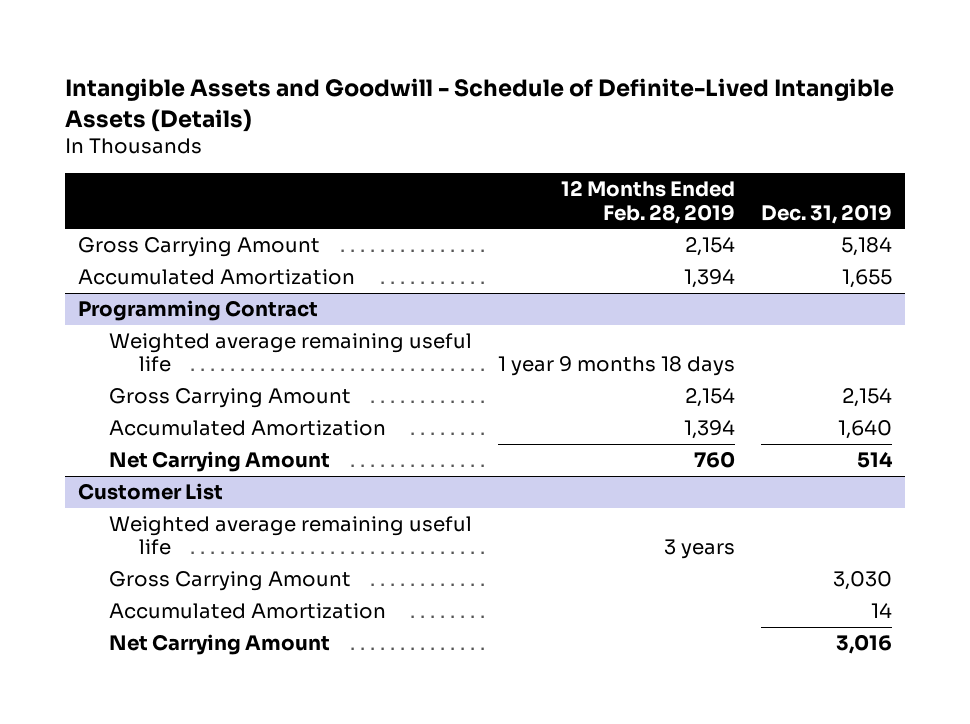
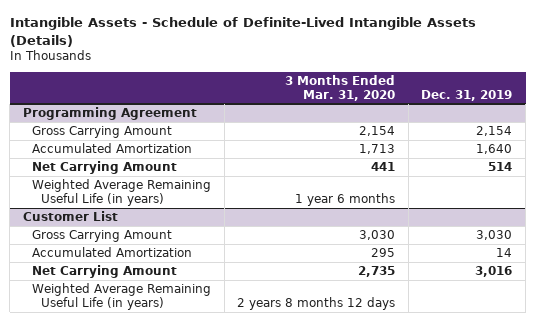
[65,77,895,132] Intangible Assets and Goodwill - Schedule of Definite-Lived Intangible Assets (Details) -> [9,17,476,47] Intangible Assets - Schedule of Definite-Lived Intangible Assets (Details)
[560,180,735,224] 12 Months Ended Feb. 28, 2019 -> none
none -> [285,74,396,101] 3 Months Ended Mar. 31, 2020
[78,237,321,258] Gross Carrying Amount -> none
[78,269,356,286] Accumulated Amortization -> none
[78,300,319,322] Programming Contract -> none
[108,333,472,373] Weighted average remaining useful life -> none
none -> [22,106,197,120] Programming Agreement
none -> [31,178,211,207] Weighted Average Remaining Useful Life (in years)
[108,516,472,556] Weighted average remaining useful life -> none
none -> [31,282,211,311] Weighted Average Remaining Useful Life (in years)

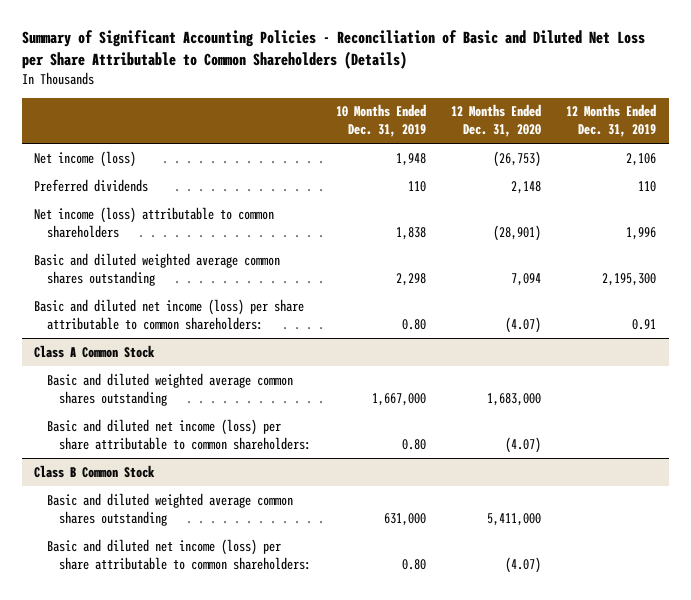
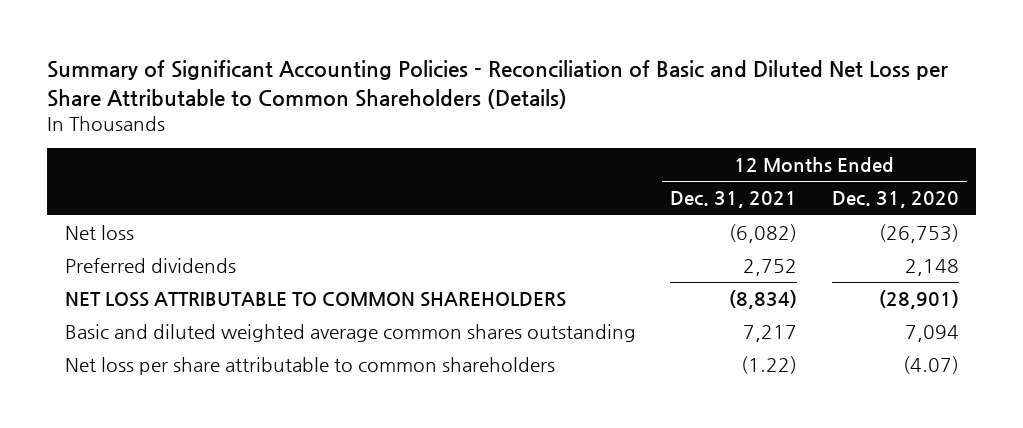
[336,104,427,138] 10 Months Ended Dec. 31, 2019 -> none
[566,104,657,138] 12 Months Ended Dec. 31, 2019 -> none
none -> [670,191,798,209] Dec. 31, 2021
[34,150,137,167] Net income (loss) -> [64,225,134,241] Net loss
[34,206,275,238] Net income (loss) attributable to common shareholders -> [64,292,566,308] NET LOSS ATTRIBUTABLE TO COMMON SHAREHOLDERS
[34,344,156,358] Class A Common Stock -> none
[46,372,293,406] Basic and diluted weighted average common shares outstanding -> none
[46,418,312,450] Basic and diluted net income (loss) per share attributable to common shareholders: -> none
[34,464,156,478] Class B Common Stock -> none
[46,492,293,526] Basic and diluted weighted average common shares outstanding -> none
[46,538,312,570] Basic and diluted net income (loss) per share attributable to common shareholders: -> none
[34,298,305,330] Basic and diluted net income (loss) per share attributable to common shareholders: -> [64,357,555,376] Net loss per share attributable to common shareholders

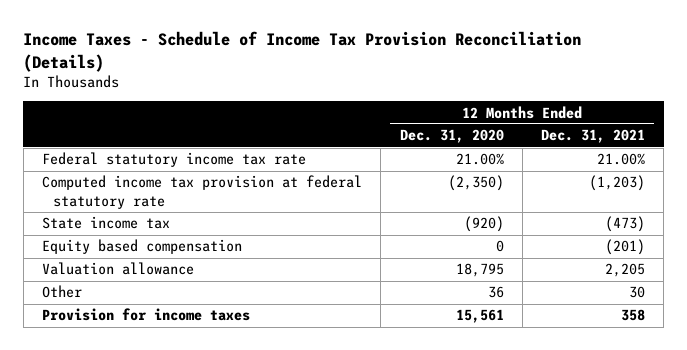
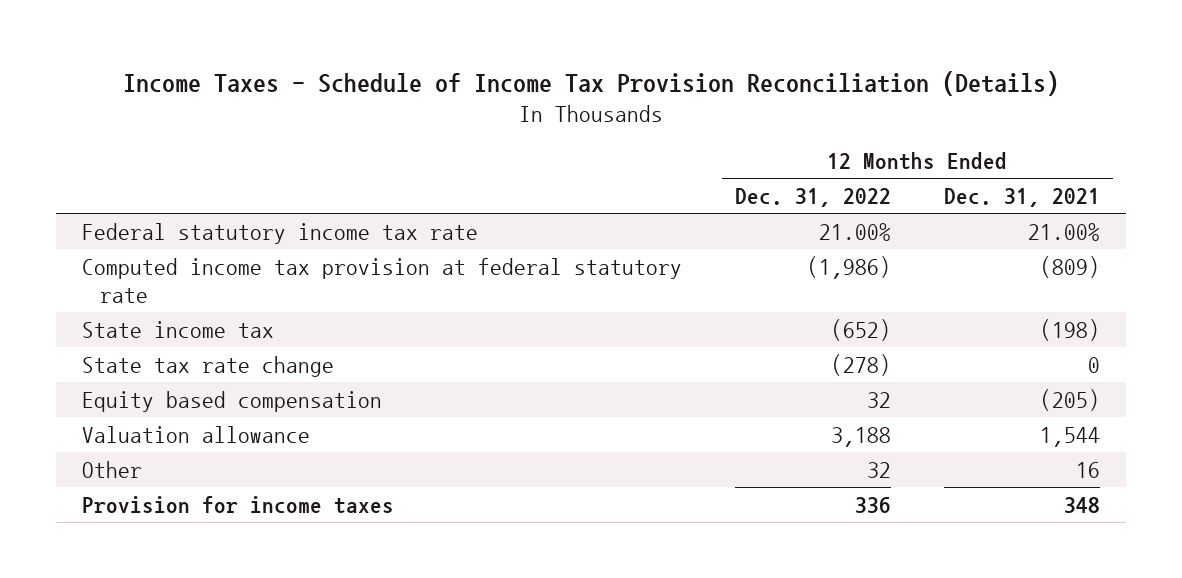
[399,129,504,144] Dec. 31, 2020 -> none
none -> [734,187,891,207] Dec. 31, 2022
[589,175,646,192] (1,203) -> [1039,255,1100,278] (809)
[605,216,646,233] (473) -> [1039,318,1100,341] (198)
none -> [82,355,335,377] State tax rate change
[605,239,646,256] (201) -> [1039,388,1100,411] (205)
[605,263,646,278] 2,205 -> [1039,426,1100,447] 1,544
[629,286,646,299] 30 -> [1075,461,1100,478] 16
[621,309,646,322] 358 -> [1063,496,1100,513] 348

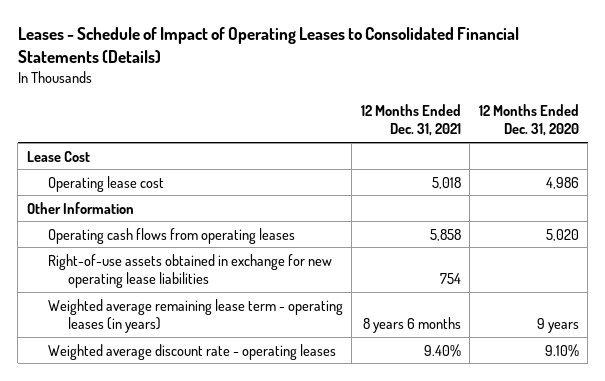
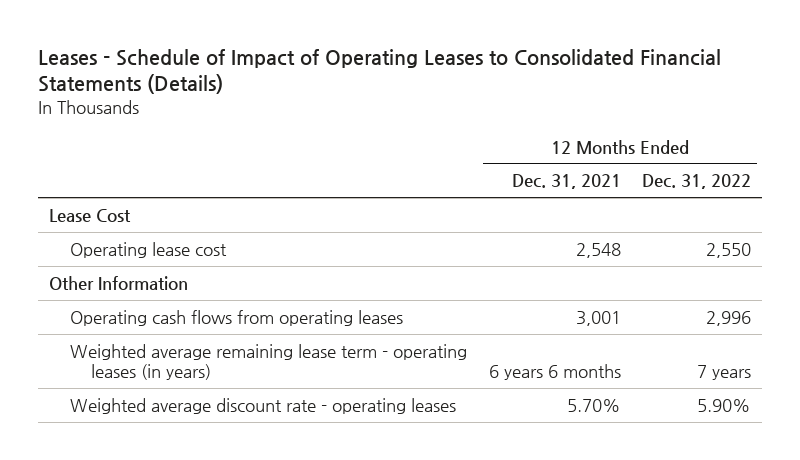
[478,103,579,137] 12 Months Ended Dec. 31, 2020 -> none
none -> [642,174,752,190] Dec. 31, 2022
[431,176,461,189] 5,018 -> [575,242,621,258] 2,548
[47,253,332,288] Right-of-use assets obtained in exchange for new operating lease liabilities -> none
[429,228,461,241] 5,858 -> [575,310,621,326] 3,001
[362,316,461,333] 8 years 6 months -> [488,363,621,380] 6 years 6 months
[423,343,461,357] 9.40% -> [566,398,621,412] 5.70%

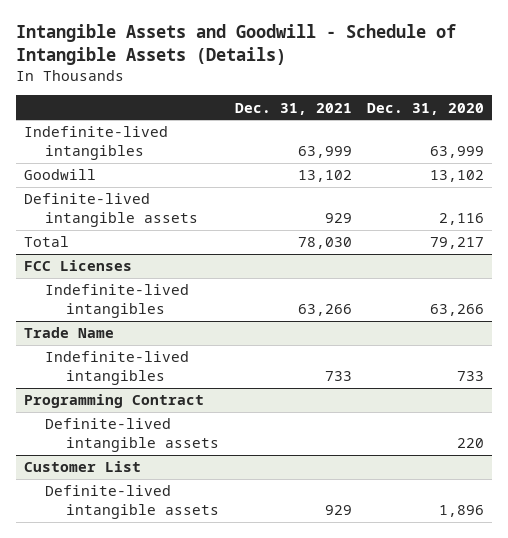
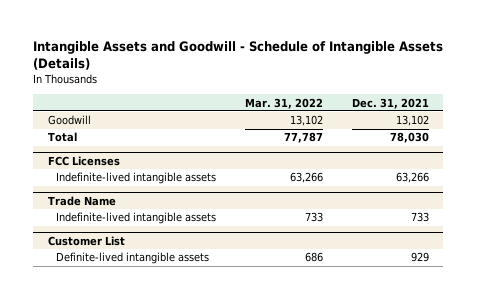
[367,102,485,115] Dec. 31, 2020 -> none
none -> [245,97,324,109] Mar. 31, 2022
[23,126,168,160] Indefinite-lived intangibles -> none
[23,193,198,227] Definite-lived intangible assets -> none
[44,284,189,318] Indefinite-lived intangibles -> [56,172,217,185] Indefinite-lived intangible assets
[23,394,204,409] Programming Contract -> none
[44,418,220,452] Definite-lived intangible assets -> none
[44,351,189,385] Indefinite-lived intangibles -> [56,212,217,225] Indefinite-lived intangible assets

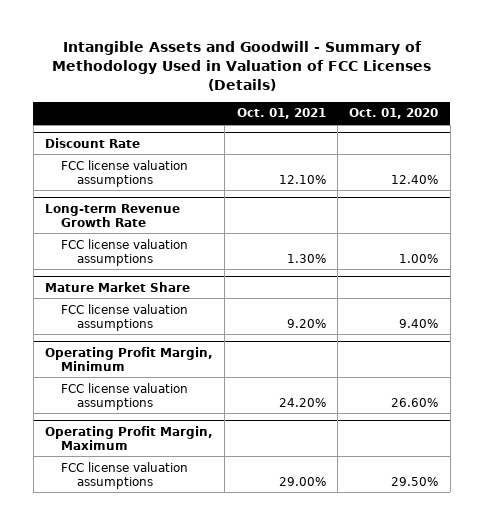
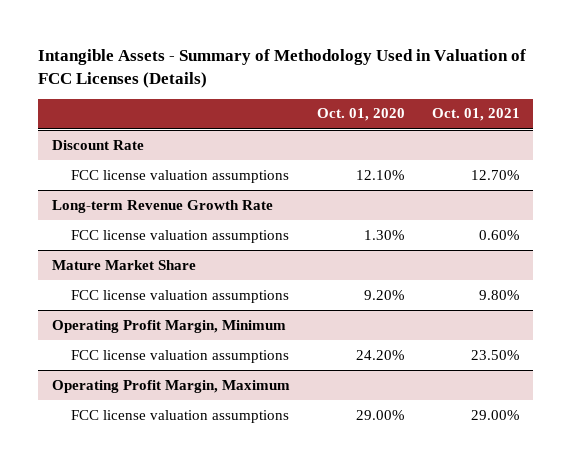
[51,41,431,91] Intangible Assets and Goodwill - Summary of Methodology Used in Valuation of FCC Licenses (Details) -> [38,49,527,89] Intangible Assets - Summary of Methodology Used in Valuation of FCC Licenses (Details)
[278,174,326,184] 12.10% -> [470,169,520,180] 12.70%
[391,174,439,184] 12.40% -> [355,169,405,180] 12.10%
[286,253,326,263] 1.30% -> [478,229,520,240] 0.60%
[399,253,439,263] 1.00% -> [363,229,405,240] 1.30%
[286,318,326,328] 9.20% -> [478,289,520,300] 9.80%
[399,318,439,328] 9.40% -> [363,289,405,300] 9.20%
[278,397,326,407] 24.20% -> [470,349,520,360] 23.50%
[391,397,439,407] 26.60% -> [355,349,405,360] 24.20%
[391,476,439,486] 29.50% -> [355,409,405,420] 29.00%

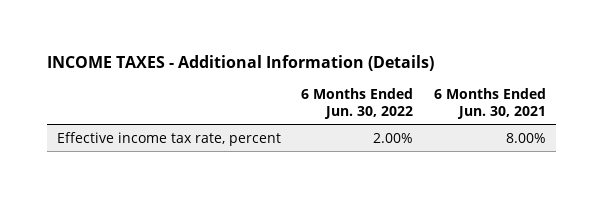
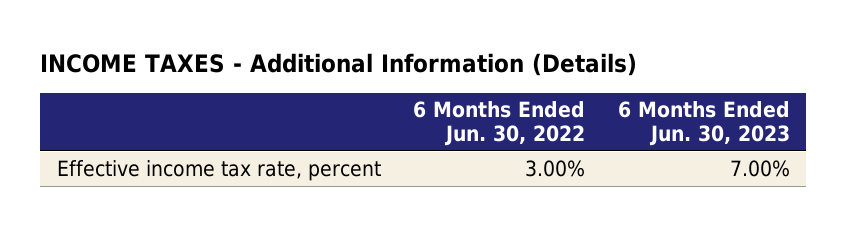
[433,88,546,120] 6 Months Ended Jun. 30, 2021 -> none
none -> [618,101,791,147] 6 Months Ended Jun. 30, 2023
[373,132,414,143] 2.00% -> [525,160,586,178] 3.00%

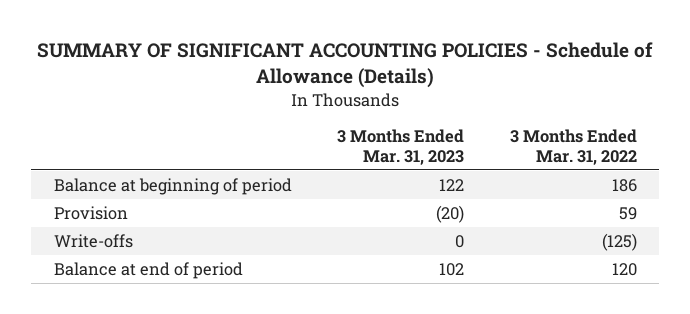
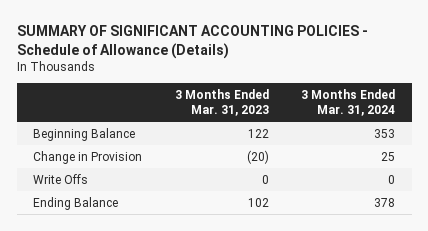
[509,129,637,165] 3 Months Ended Mar. 31, 2022 -> none
none -> [301,89,396,117] 3 Months Ended Mar. 31, 2024
[53,177,292,195] Balance at beginning of period -> [32,127,135,141] Beginning Balance
[53,205,128,220] Provision -> [32,150,142,164] Change in Provision
[53,233,133,248] Write-offs -> [32,173,88,184] Write Offs
[53,261,243,279] Balance at end of period -> [32,196,118,210] Ending Balance

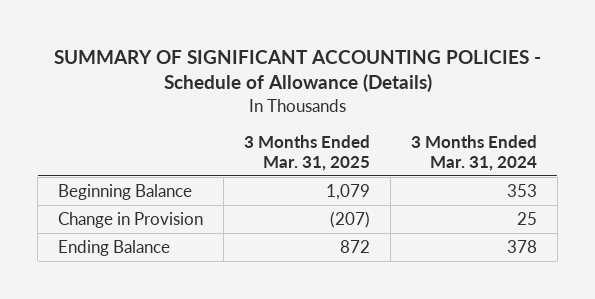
[174,89,269,117] 3 Months Ended Mar. 31, 2023 -> none
none -> [244,135,371,171] 3 Months Ended Mar. 31, 2025
[32,173,88,184] Write Offs -> none

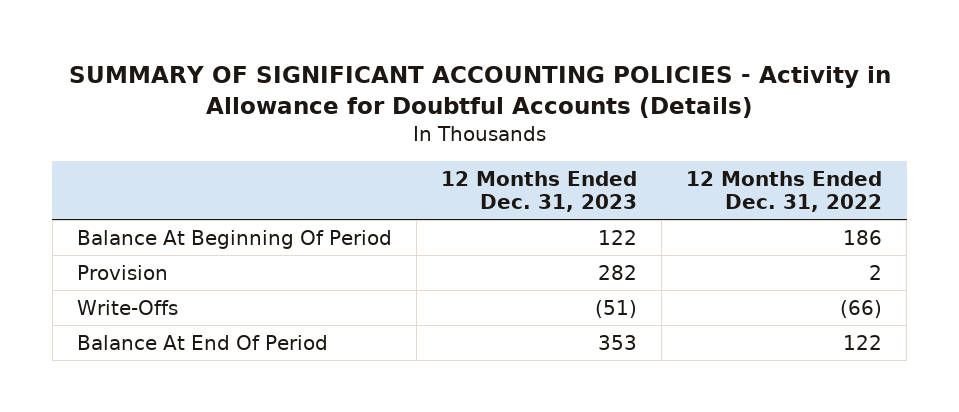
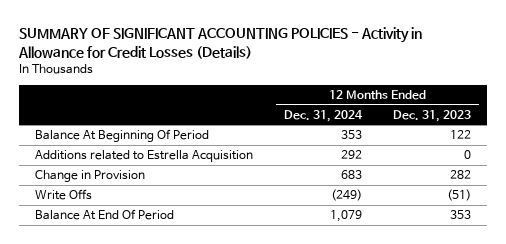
[68,66,891,119] SUMMARY OF SIGNIFICANT ACCOUNTING POLICIES - Activity in Allowance for Doubtful Accounts (Details) -> [18,26,423,59] SUMMARY OF SIGNIFICANT ACCOUNTING POLICIES - Activity in Allowance for Credit Losses (Details)
[686,171,883,213] 12 Months Ended Dec. 31, 2022 -> none
none -> [284,109,364,122] Dec. 31, 2024
none -> [34,150,253,163] Additions related to Estrella Acquisition
[76,264,168,280] Provision -> [34,170,145,183] Change in Provision
[76,299,178,315] Write-Offs -> [34,189,92,201] Write Offs

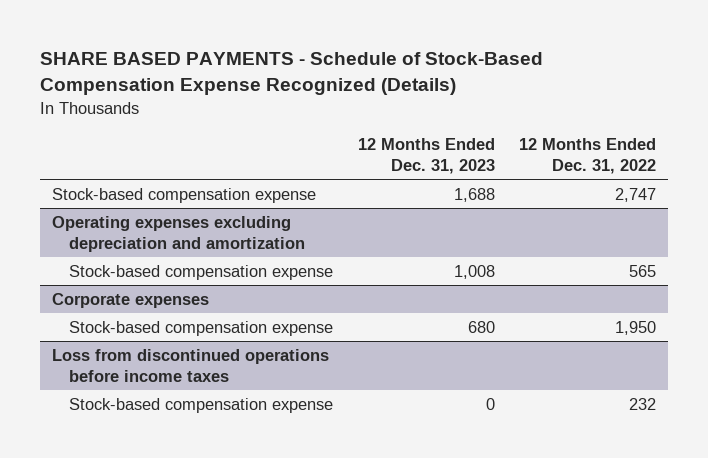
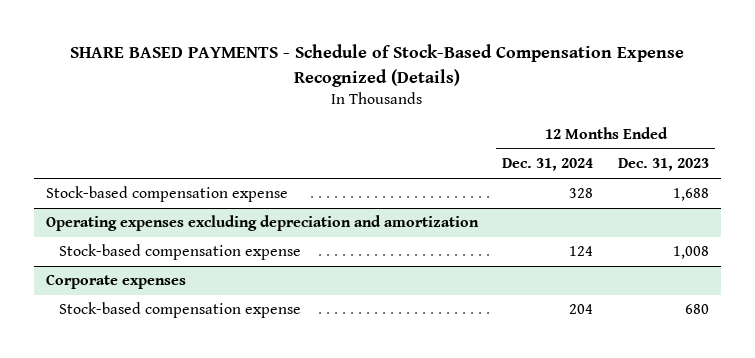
[519,137,657,174] 12 Months Ended Dec. 31, 2022 -> none
none -> [502,158,594,172] Dec. 31, 2024
[51,348,329,382] Loss from discontinued operations before income taxes -> none
[69,397,334,413] Stock-based compensation expense -> none

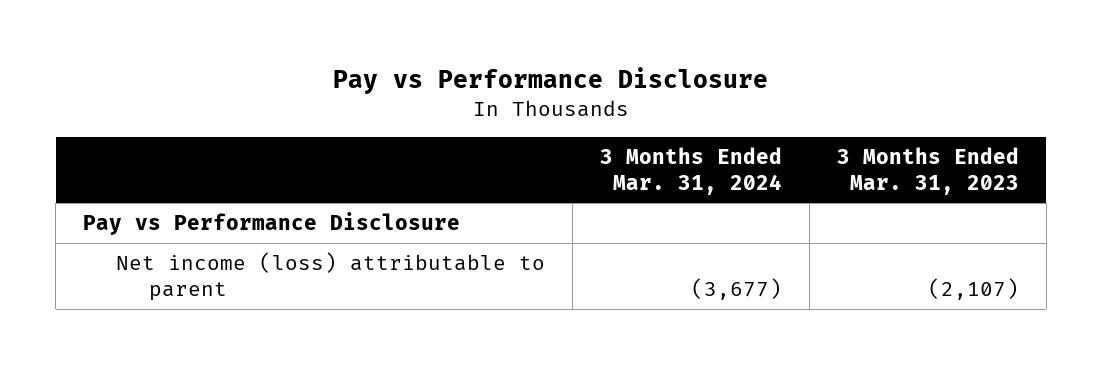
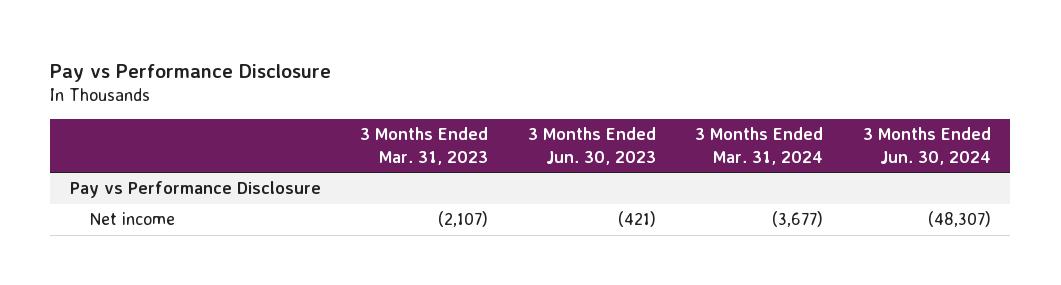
none -> [527,127,656,165] 3 Months Ended Jun. 30, 2023
none -> [862,127,991,165] 3 Months Ended Jun. 30, 2024
[115,252,545,302] Net income (loss) attributable to parent -> [88,212,175,226] Net income

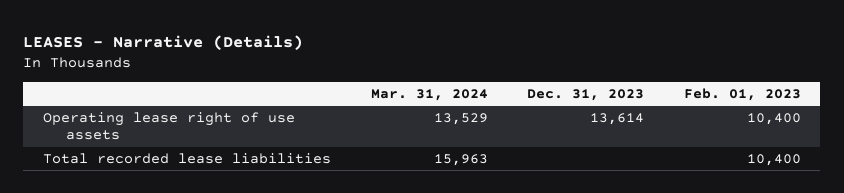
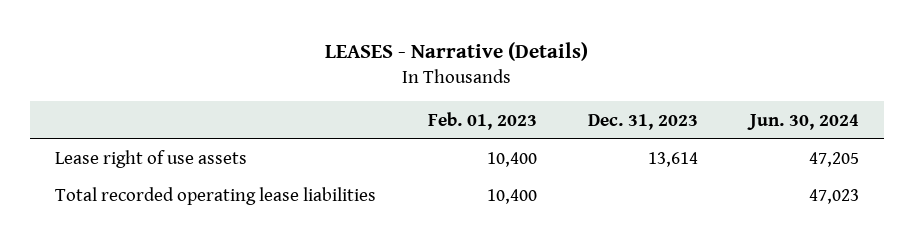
[370,88,488,101] Mar. 31, 2024 -> none
none -> [746,113,859,130] Jun. 30, 2024
[43,111,296,141] Operating lease right of use assets -> [55,150,248,169] Lease right of use assets
[43,152,332,164] Total recorded lease liabilities -> [55,187,377,206] Total recorded operating lease liabilities

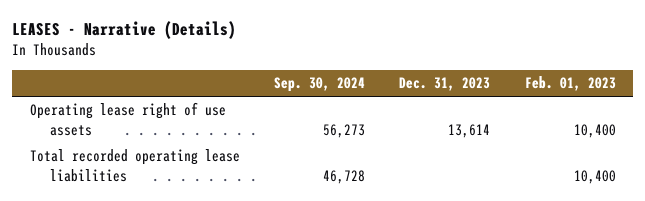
[746,113,859,130] Jun. 30, 2024 -> none
none -> [274,77,366,93] Sep. 30, 2024
[55,150,248,169] Lease right of use assets -> [29,102,226,136] Operating lease right of use assets

